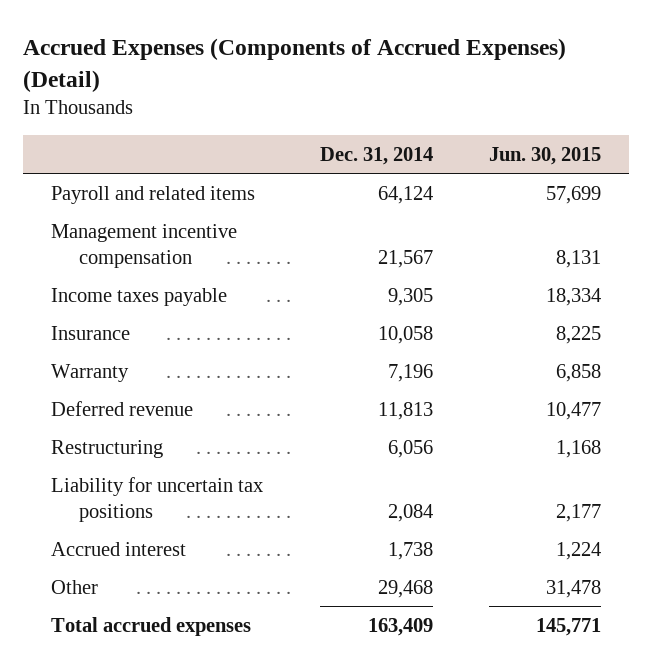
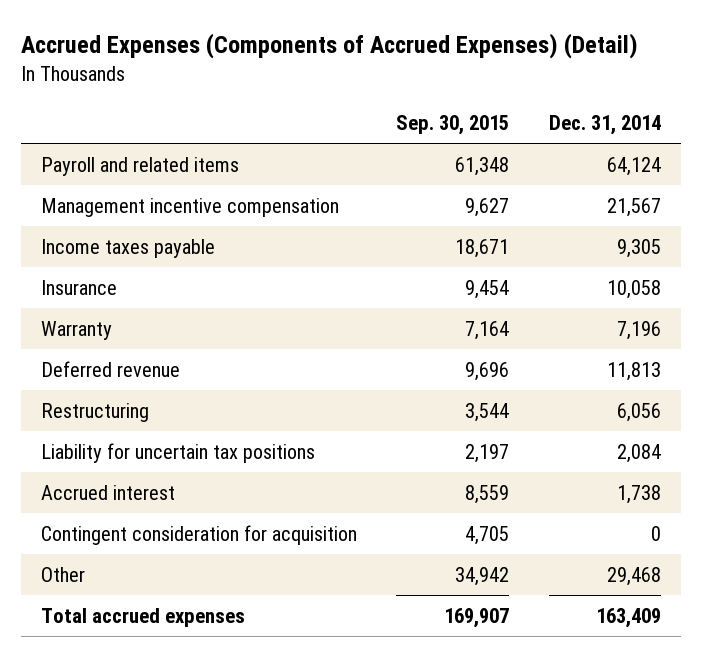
[488,146,601,165] Jun. 30, 2015 -> none
none -> [396,114,510,135] Sep. 30, 2015
none -> [40,525,357,546] Contingent consideration for acquisition

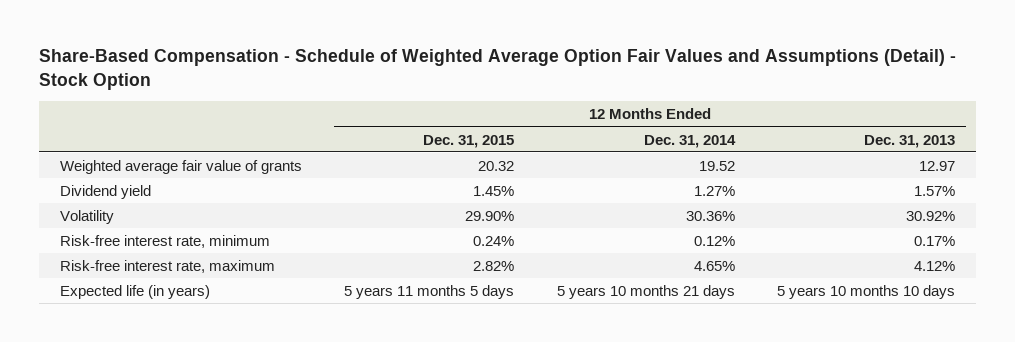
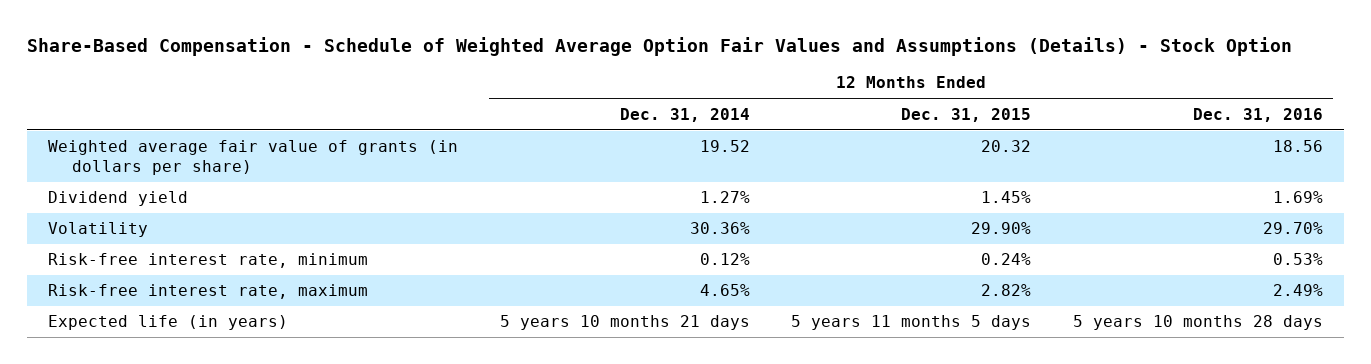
[38,49,956,91] Share-Based Compensation - Schedule of Weighted Average Option Fair Values and Assumptions (Detail) - Stock Option -> [27,36,1293,56] Share-Based Compensation - Schedule of Weighted Average Option Fair Values and Assumptions (Details) - Stock Option
[864,134,956,148] Dec. 31, 2013 -> none
none -> [1193,107,1324,122] Dec. 31, 2016
[59,159,302,174] Weighted average fair value of grants -> [48,140,459,175] Weighted average fair value of grants (in dollars per share)

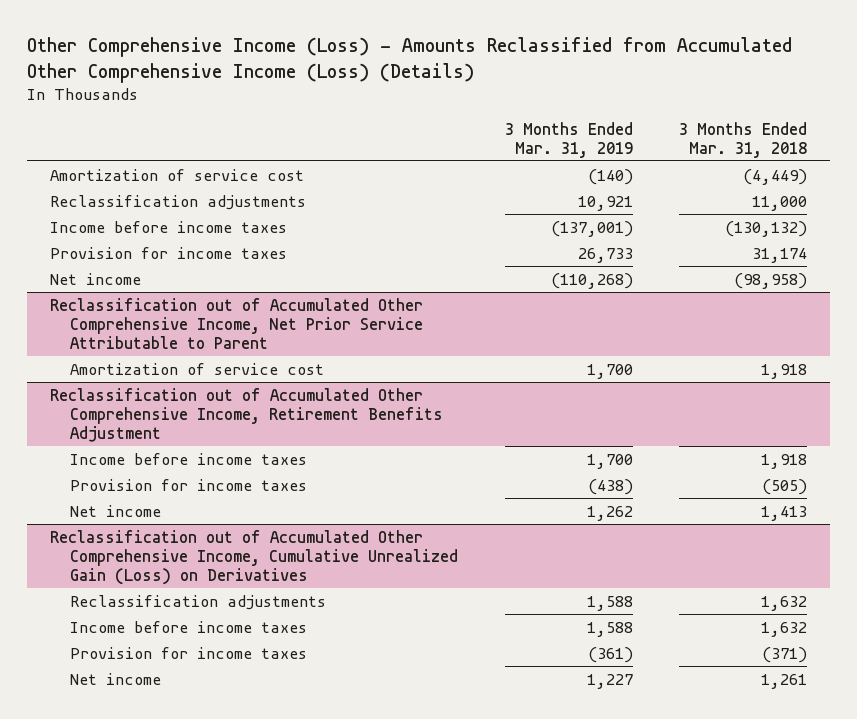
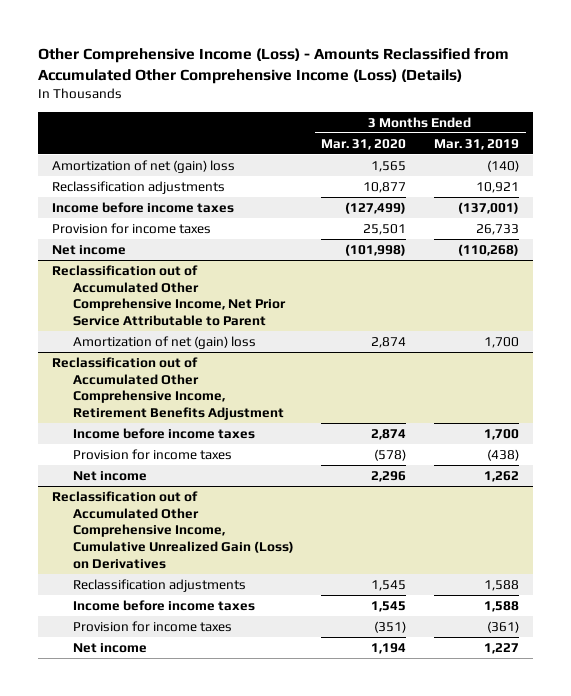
[678,121,807,158] 3 Months Ended Mar. 31, 2018 -> none
none -> [321,138,407,150] Mar. 31, 2020
[49,168,304,181] Amortization of service cost -> [51,159,235,173] Amortization of net (gain) loss
[70,362,325,375] Amortization of service cost -> [72,335,256,349] Amortization of net (gain) loss

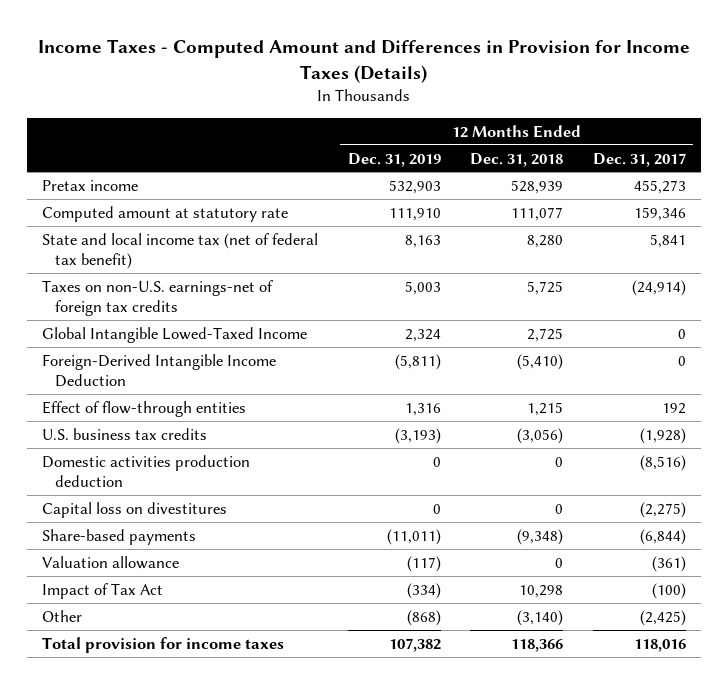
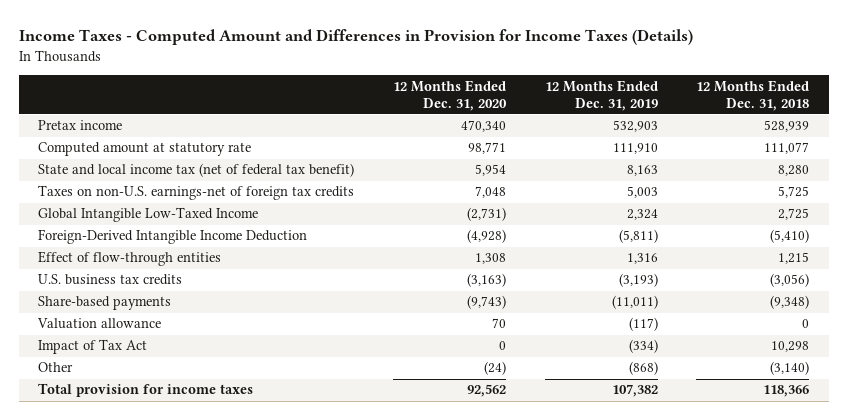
[592,152,686,167] Dec. 31, 2017 -> none
none -> [392,79,507,111] 12 Months Ended Dec. 31, 2020
[41,326,307,343] Global Intangible Lowed-Taxed Income -> [38,207,259,223] Global Intangible Low-Taxed Income
[41,454,250,488] Domestic activities production deduction -> none
[41,501,227,518] Capital loss on divestitures -> none

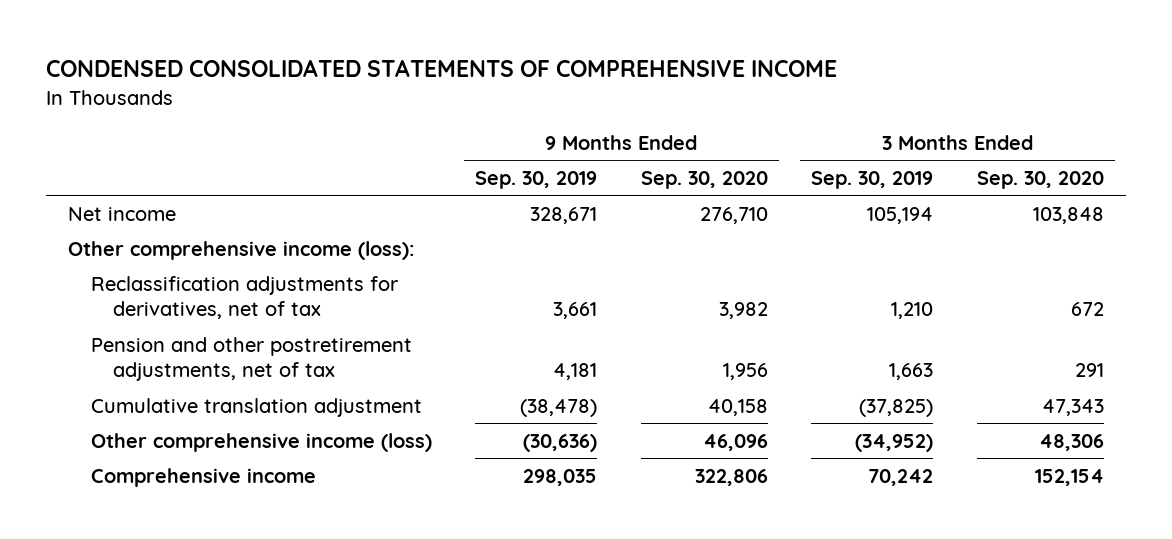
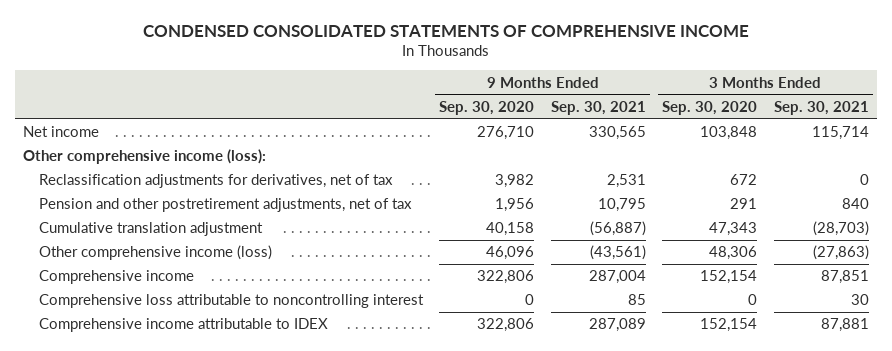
[475,170,598,189] Sep. 30, 2019 -> none
[811,170,934,189] Sep. 30, 2019 -> none
none -> [550,100,646,115] Sep. 30, 2021
none -> [773,100,869,115] Sep. 30, 2021
none -> [39,294,425,309] Comprehensive loss attributable to noncontrolling interest
none -> [39,318,329,333] Comprehensive income attributable to IDEX

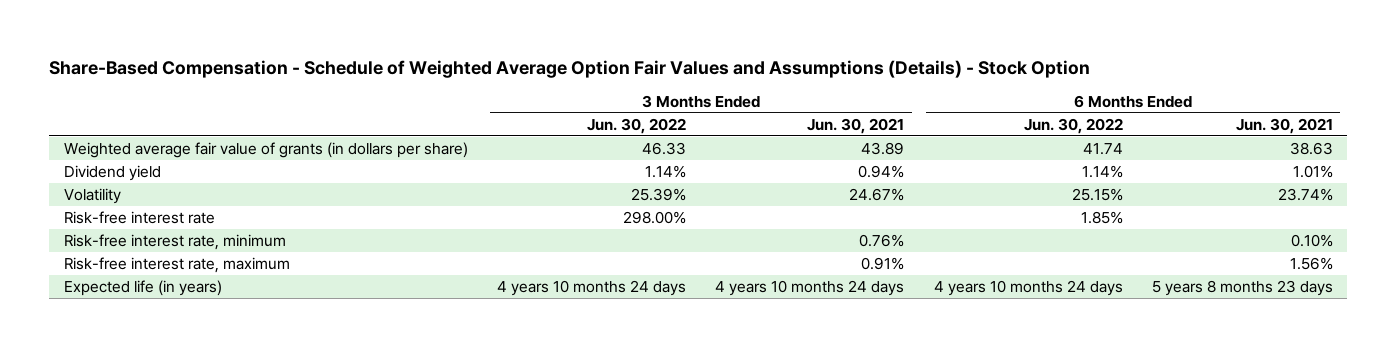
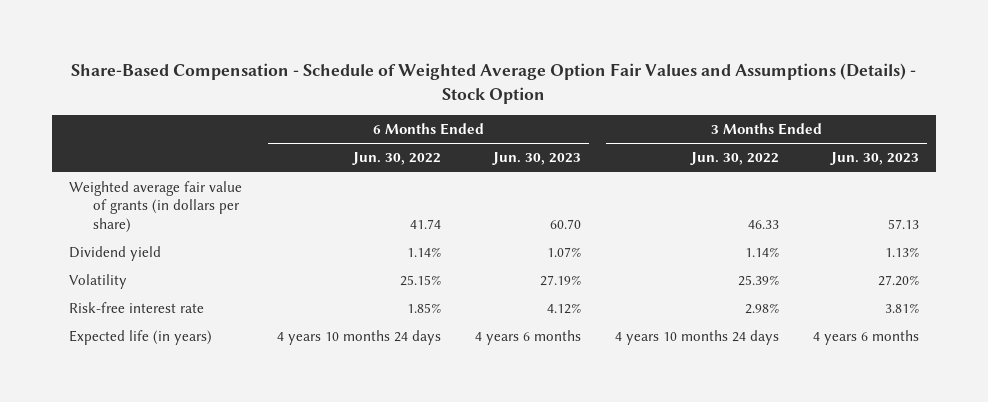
[807,117,905,134] Jun. 30, 2021 -> none
[1235,117,1333,134] Jun. 30, 2021 -> none
none -> [491,152,581,166] Jun. 30, 2023
none -> [829,152,919,166] Jun. 30, 2023
[63,234,286,251] Risk-free interest rate, minimum -> none
[63,257,290,274] Risk-free interest rate, maximum -> none
[623,211,687,225] 298.00% -> [744,303,779,315] 2.98%

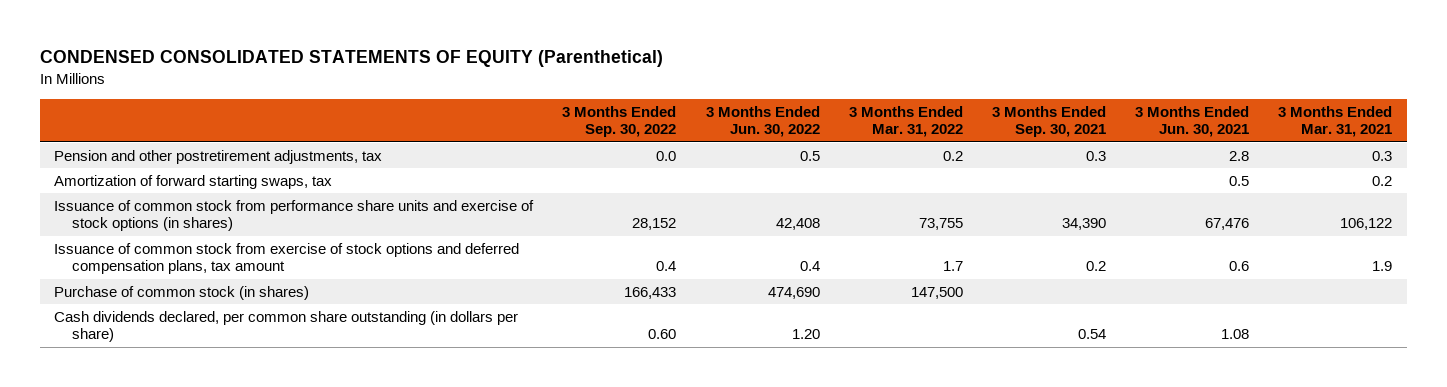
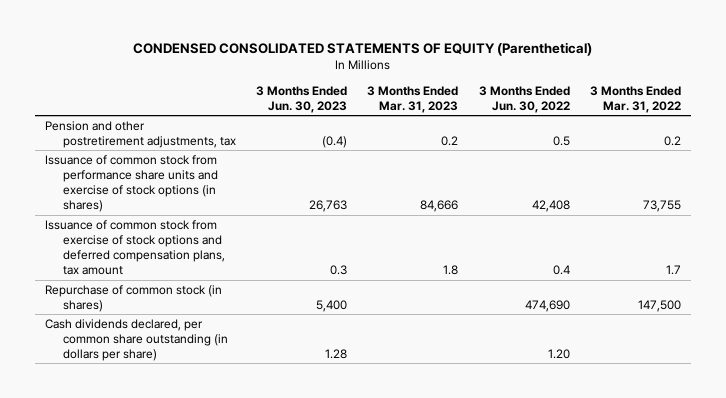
[562,105,677,138] 3 Months Ended Sep. 30, 2022 -> none
[991,105,1106,138] 3 Months Ended Sep. 30, 2021 -> none
[1135,105,1250,138] 3 Months Ended Jun. 30, 2021 -> none
[1278,105,1393,138] 3 Months Ended Mar. 31, 2021 -> none
none -> [256,85,348,114] 3 Months Ended Jun. 30, 2023
none -> [367,85,459,114] 3 Months Ended Mar. 31, 2023
[54,174,333,189] Amortization of forward starting swaps, tax -> none
[54,285,310,300] Purchase of common stock (in shares) -> [44,284,222,312] Repurchase of common stock (in shares)

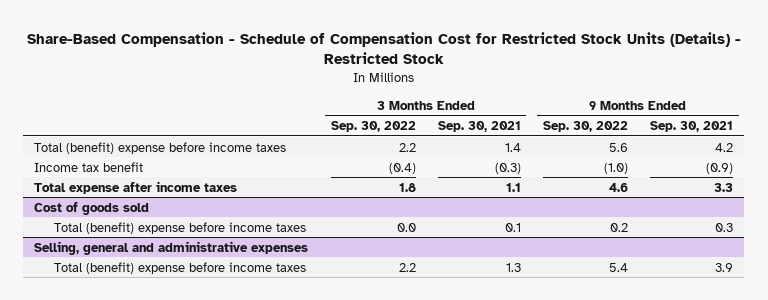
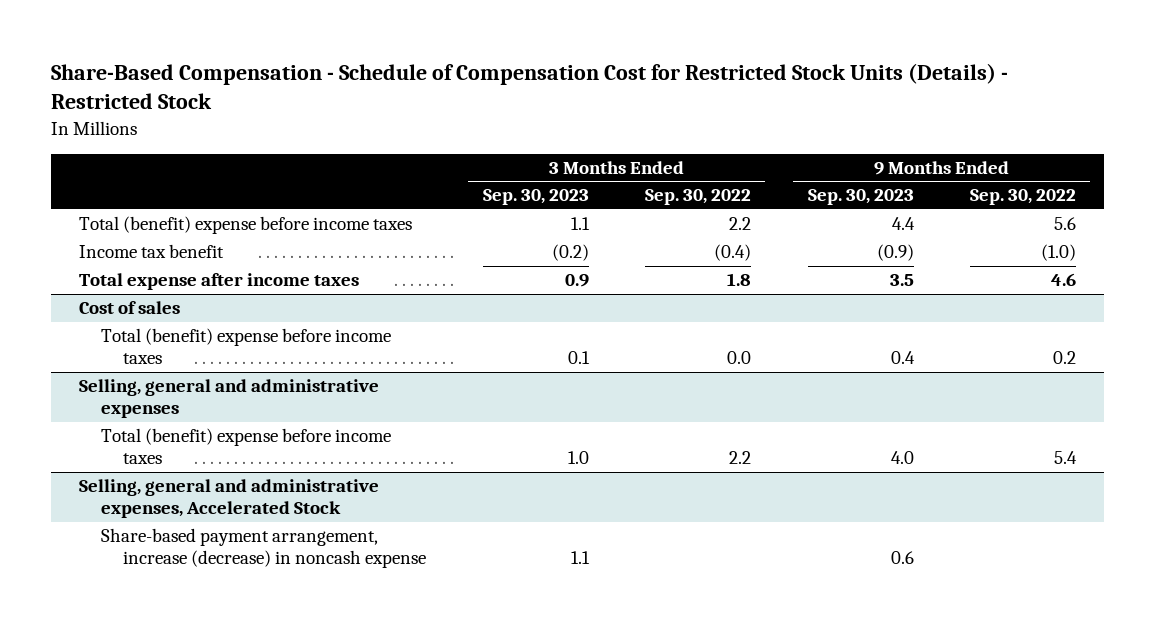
[437,121,521,133] Sep. 30, 2021 -> none
[650,121,734,133] Sep. 30, 2021 -> none
none -> [482,189,589,206] Sep. 30, 2023
none -> [807,189,914,206] Sep. 30, 2023
[34,201,150,215] Cost of goods sold -> [78,301,180,315] Cost of sales
none -> [78,479,379,519] Selling, general and administrative expenses, Accelerated Stock
none -> [100,528,426,569] Share-based payment arrangement, increase (decrease) in noncash expense

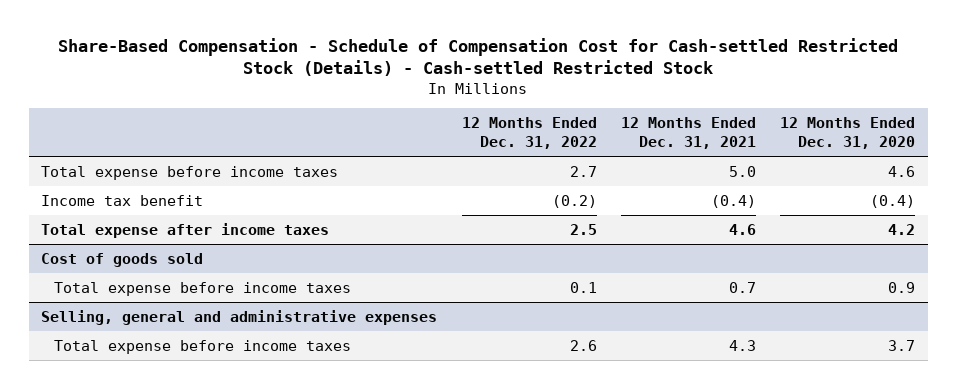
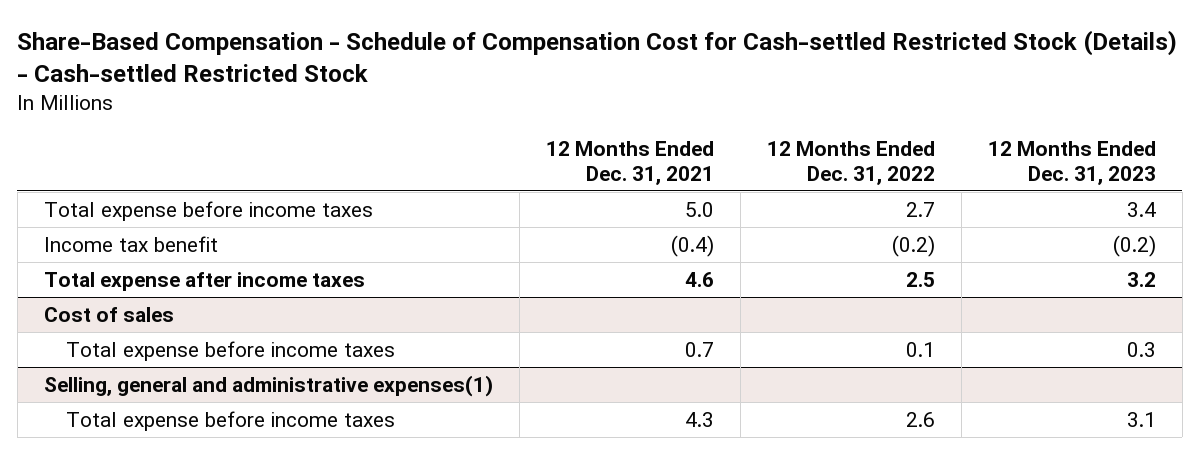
[780,117,916,149] 12 Months Ended Dec. 31, 2020 -> none
none -> [987,141,1156,185] 12 Months Ended Dec. 31, 2023
[41,252,204,267] Cost of goods sold -> [43,307,174,323] Cost of sales
[41,309,438,325] Selling, general and administrative expenses -> [43,375,493,398] Selling, general and administrative expenses(1)

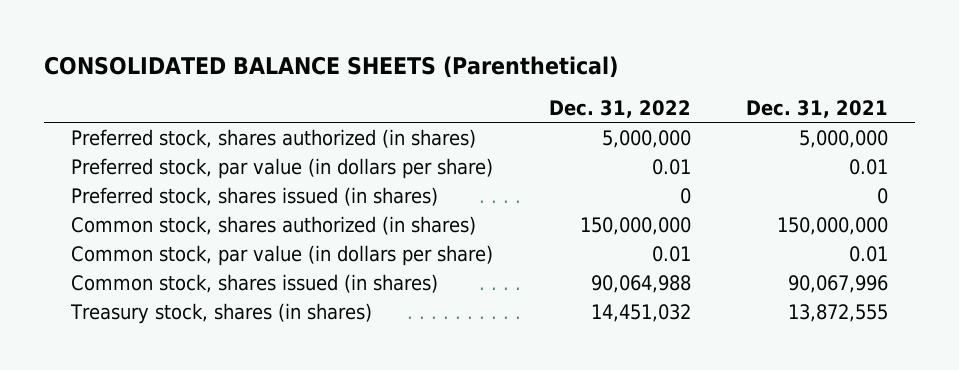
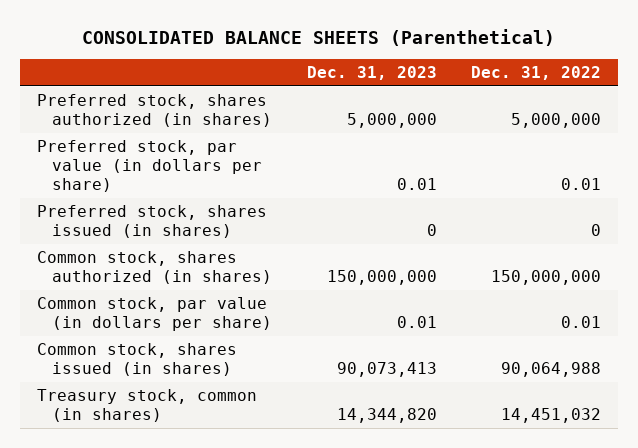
[745,100,888,119] Dec. 31, 2021 -> none
none -> [306,66,437,81] Dec. 31, 2023
[70,302,373,324] Treasury stock, shares (in shares) -> [36,389,257,422] Treasury stock, common (in shares)

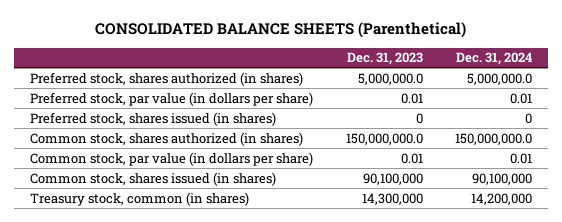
[471,66,602,81] Dec. 31, 2022 -> none
none -> [456,52,533,66] Dec. 31, 2024
[346,112,437,128] 5,000,000 -> [357,72,423,85] 5,000,000.0
[326,269,437,285] 150,000,000 -> [345,132,423,145] 150,000,000.0
[336,361,437,377] 90,073,413 -> [362,172,423,185] 90,100,000
[336,407,437,423] 14,344,820 -> [361,192,423,205] 14,300,000

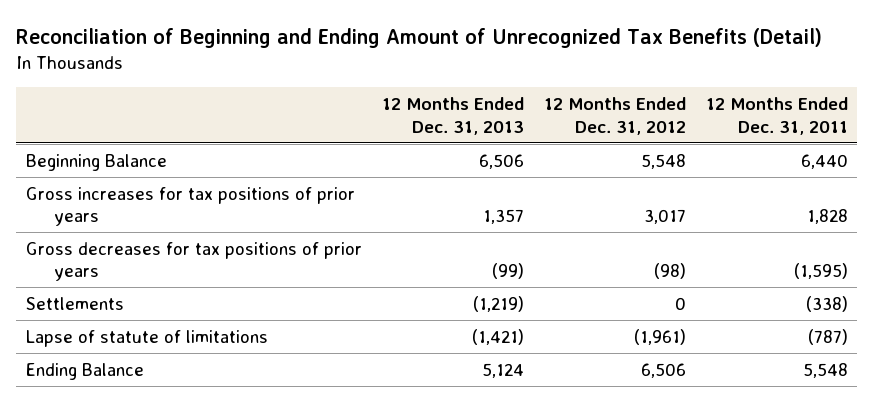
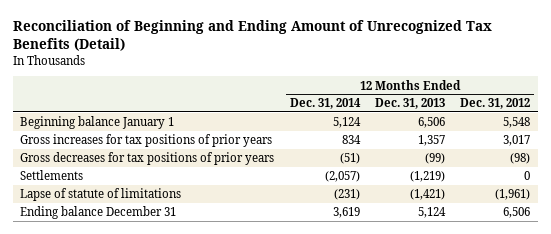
[705,97,848,135] 12 Months Ended Dec. 31, 2011 -> none
none -> [289,98,361,110] Dec. 31, 2014
[26,153,168,171] Beginning Balance -> [20,116,175,130] Beginning balance January 1
[26,362,145,380] Ending Balance -> [20,206,177,220] Ending balance December 31

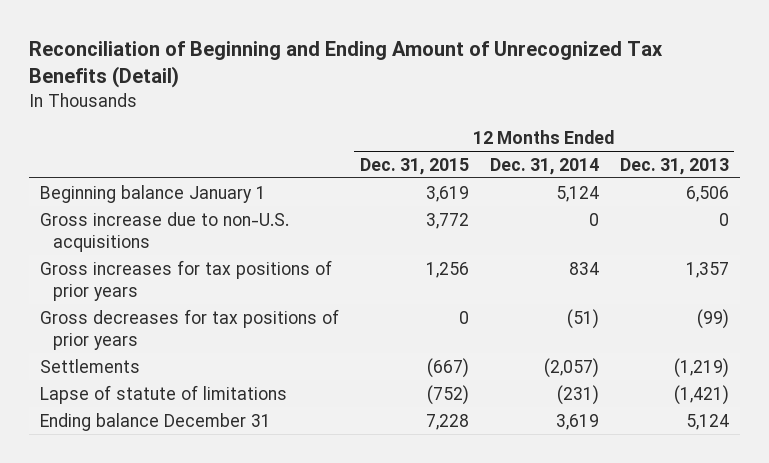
[460,98,531,110] Dec. 31, 2012 -> none
none -> [359,157,469,175] Dec. 31, 2015
none -> [39,211,289,252] Gross increase due to non-U.S. acquisitions

